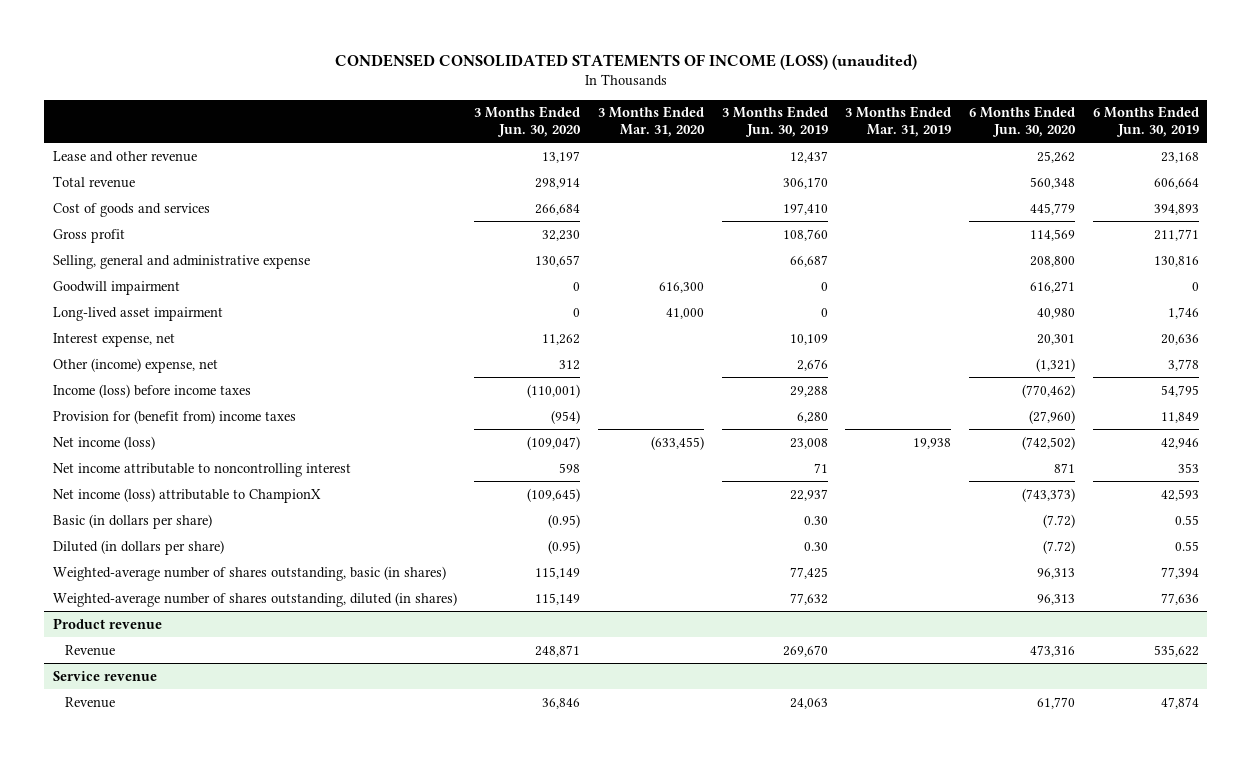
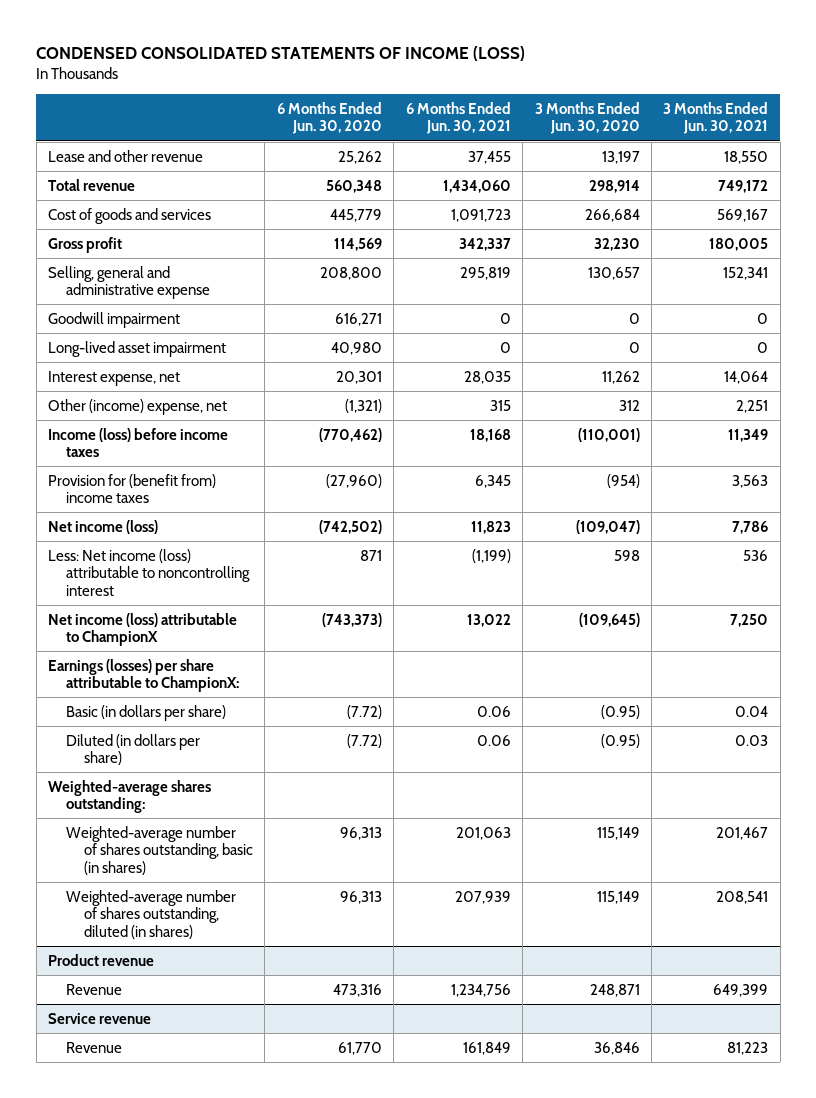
[334,53,917,70] CONDENSED CONSOLIDATED STATEMENTS OF INCOME (LOSS) (unaudited) -> [36,46,526,62] CONDENSED CONSOLIDATED STATEMENTS OF INCOME (LOSS)
[597,106,705,138] 3 Months Ended Mar. 31, 2020 -> none
[721,106,828,138] 3 Months Ended Jun. 30, 2019 -> none
[845,106,952,138] 3 Months Ended Mar. 31, 2019 -> none
[1092,106,1199,138] 6 Months Ended Jun. 30, 2019 -> none
none -> [405,101,511,135] 6 Months Ended Jun. 30, 2021
none -> [663,101,769,135] 3 Months Ended Jun. 30, 2021
[52,462,351,477] Net income attributable to noncontrolling interest -> [47,548,250,596] Less: Net income (loss) attributable to noncontrolling interest
none -> [47,658,239,693] Earnings (losses) per share attributable to ChampionX:
none -> [47,779,211,814] Weighted-average shares outstanding:

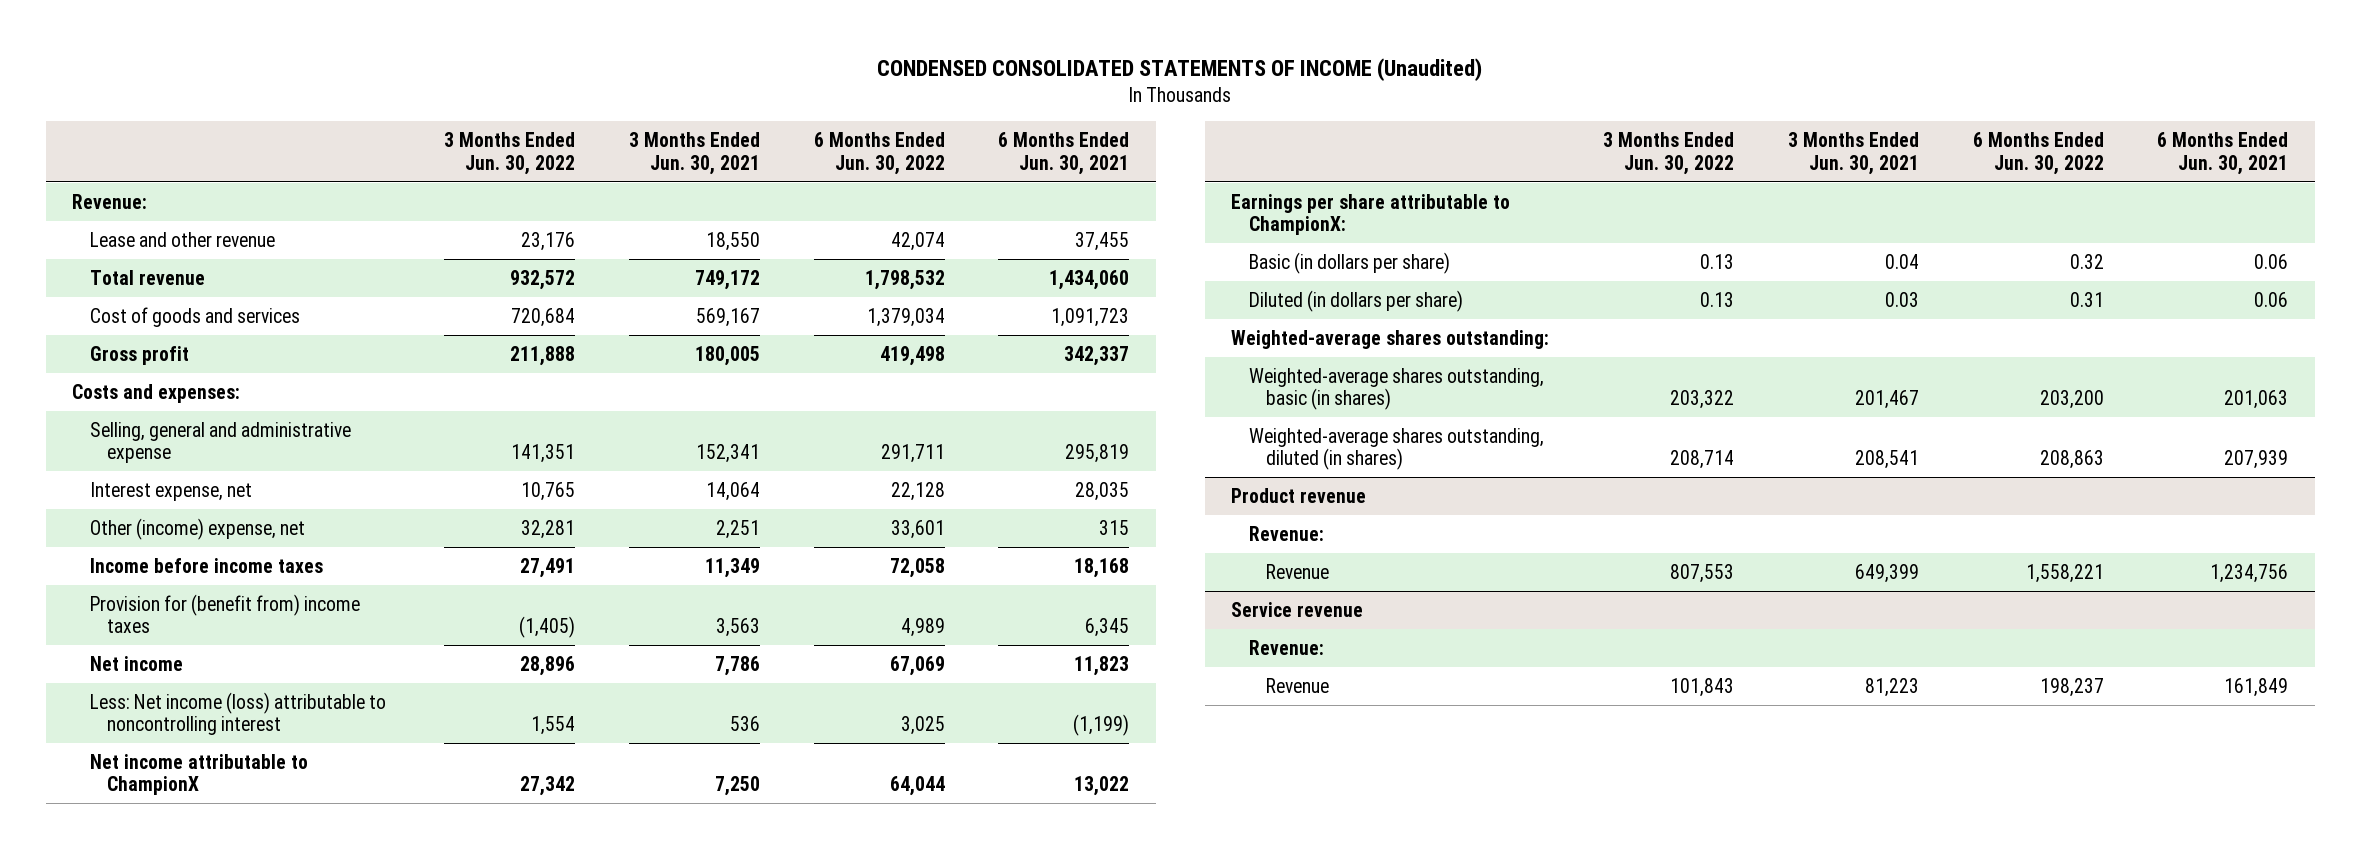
[36,46,526,62] CONDENSED CONSOLIDATED STATEMENTS OF INCOME (LOSS) -> [877,57,1483,81] CONDENSED CONSOLIDATED STATEMENTS OF INCOME (Unaudited)
[276,101,382,135] 6 Months Ended Jun. 30, 2020 -> none
[534,101,640,135] 3 Months Ended Jun. 30, 2020 -> none
none -> [444,132,576,175] 3 Months Ended Jun. 30, 2022
none -> [813,132,945,175] 6 Months Ended Jun. 30, 2022
none -> [72,193,148,209] Revenue:
none -> [72,383,241,403] Costs and expenses:
[47,311,180,328] Goodwill impairment -> none
[47,340,226,357] Long-lived asset impairment -> none
[47,427,228,458] Income (loss) before income taxes -> [89,557,323,573] Income before income taxes
[47,519,158,534] Net income (loss) -> [89,655,183,671] Net income
[47,612,237,647] Net income (loss) attributable to ChampionX -> [89,753,308,796] Net income attributable to ChampionX
[47,658,239,693] Earnings (losses) per share attributable to ChampionX: -> [1231,193,1511,236] Earnings per share attributable to ChampionX:
[65,825,253,875] Weighted-average number of shares outstanding, basic (in shares) -> [1248,367,1544,411] Weighted-average shares outstanding, basic (in shares)
[65,889,236,939] Weighted-average number of shares outstanding, diluted (in shares) -> [1248,427,1544,471] Weighted-average shares outstanding, diluted (in shares)
none -> [1248,525,1324,541] Revenue:
none -> [1248,639,1324,655] Revenue:

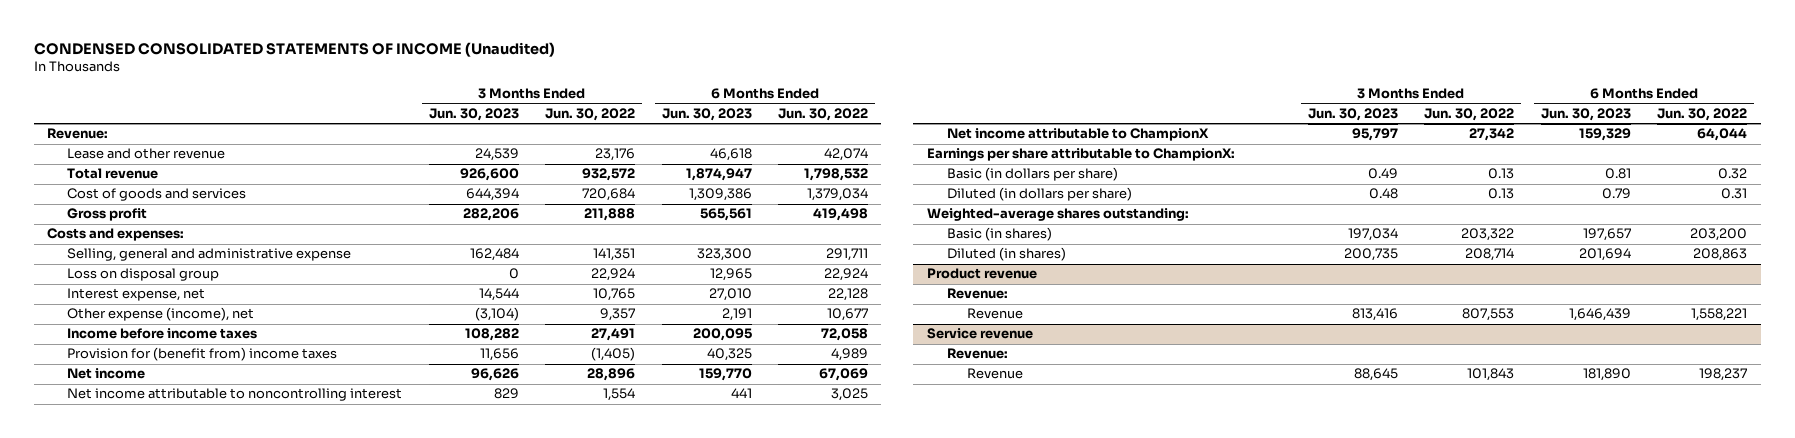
[628,132,760,175] 3 Months Ended Jun. 30, 2021 -> none
[998,132,1130,175] 6 Months Ended Jun. 30, 2021 -> none
none -> [428,108,519,122] Jun. 30, 2023
none -> [661,108,752,122] Jun. 30, 2023
none -> [67,268,220,282] Loss on disposal group
[89,517,305,540] Other (income) expense, net -> [67,307,255,322] Other expense (income), net
[521,519,576,539] 32,281 -> [600,308,636,322] 9,357
[890,519,945,539] 33,601 -> [827,308,869,322] 10,677
[89,691,386,736] Less: Net income (loss) attributable to noncontrolling interest -> [67,388,403,402] Net income attributable to noncontrolling interest
[1248,367,1544,411] Weighted-average shares outstanding, basic (in shares) -> [946,227,1052,242] Basic (in shares)
[1248,427,1544,471] Weighted-average shares outstanding, diluted (in shares) -> [946,247,1066,262] Diluted (in shares)

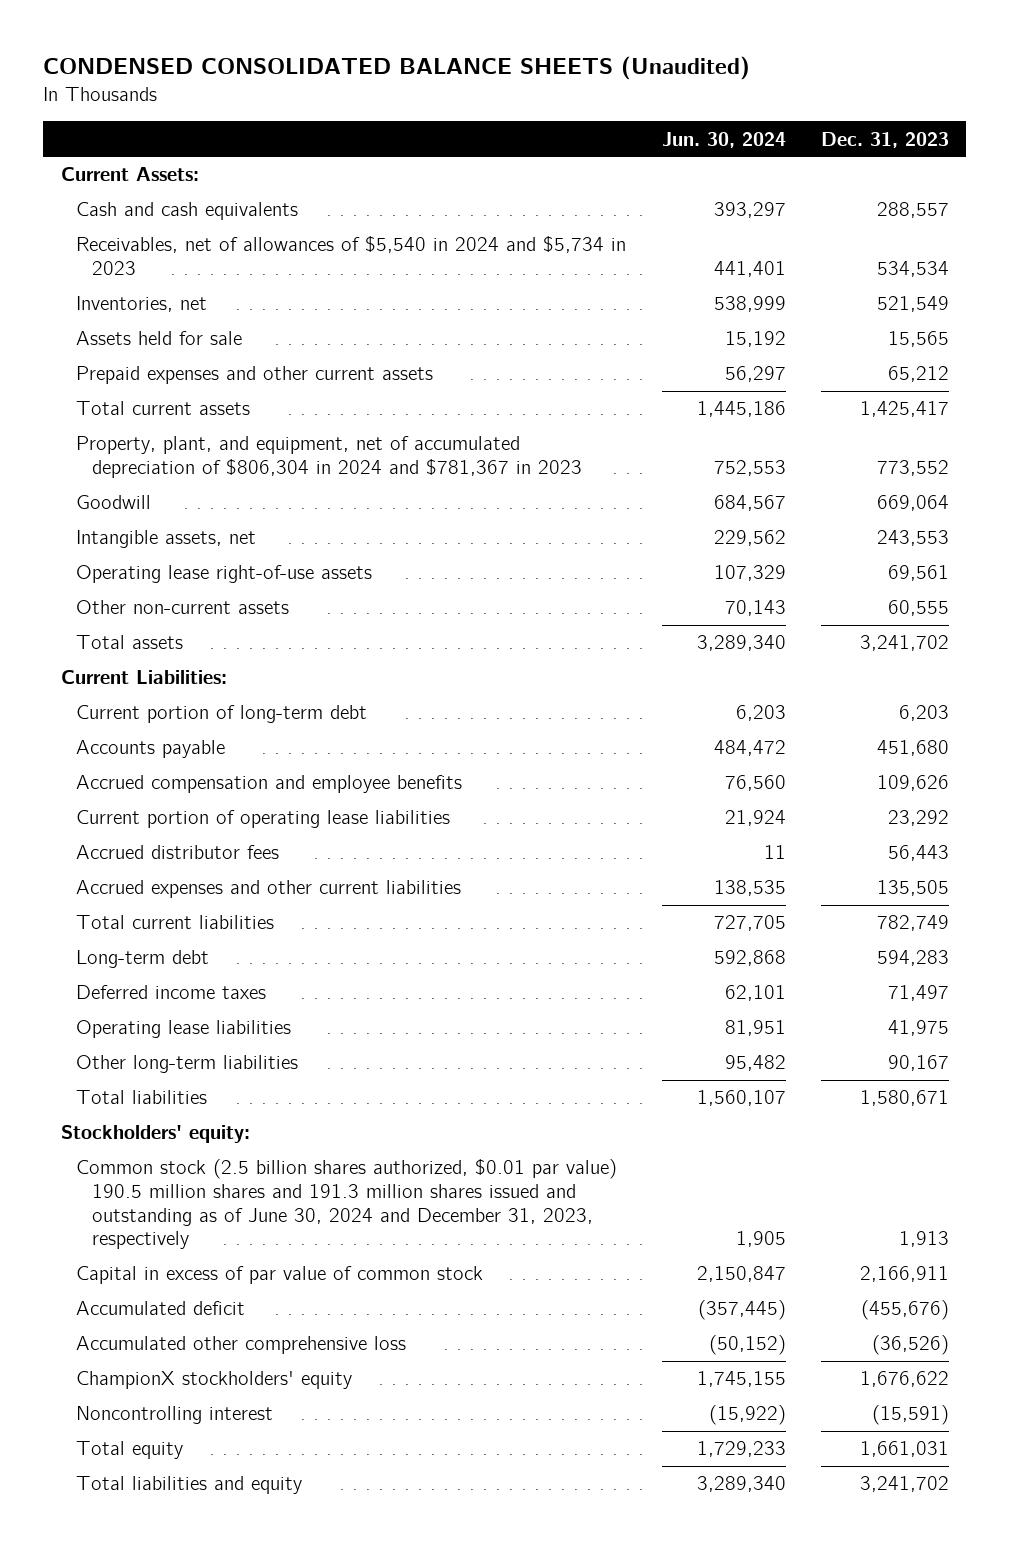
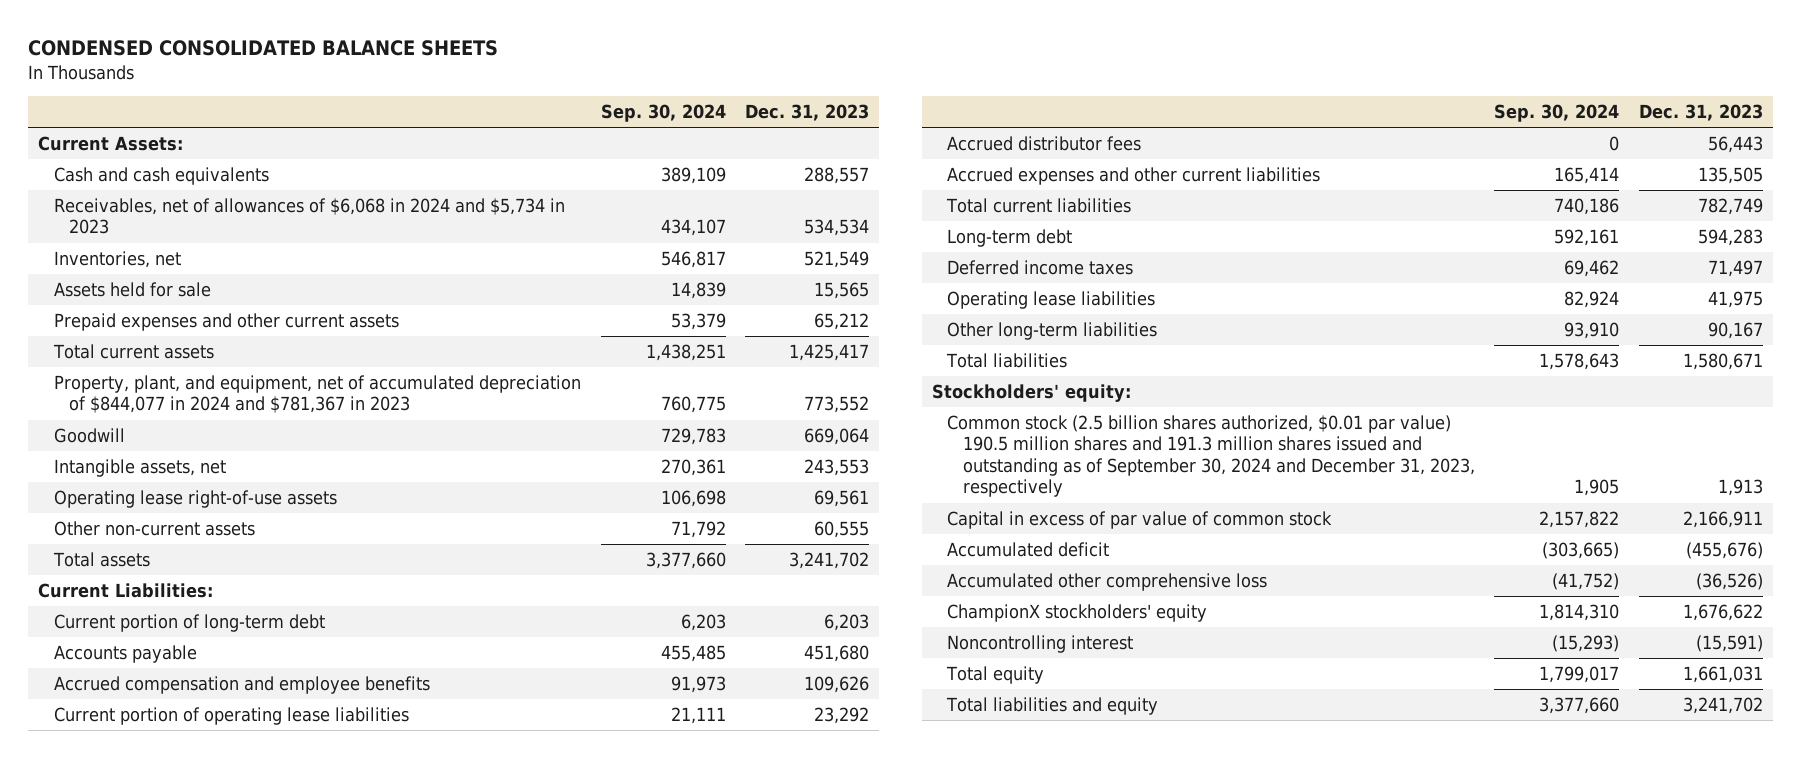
[42,56,750,81] CONDENSED CONSOLIDATED BALANCE SHEETS (Unaudited) -> [28,40,499,57] CONDENSED CONSOLIDATED BALANCE SHEETS
[661,131,786,148] Jun. 30, 2024 -> none
none -> [600,103,726,122] Sep. 30, 2024
[76,236,627,275] Receivables, net of allowances of $5,540 in 2024 and $5,734 in 2023 -> [53,197,565,235] Receivables, net of allowances of $6,068 in 2024 and $5,734 in 2023
[76,436,583,478] Property, plant, and equipment, net of accumulated depreciation of $806,304 in 2024 and $781,367 in 2023 -> [53,374,581,414] Property, plant, and equipment, net of accumulated depreciation of $844,077 in 2024 and $781,367 in 2023
[76,1159,618,1250] Common stock (2.5 billion shares authorized, $0.01 par value) 190.5 million shares and 191.3 million shares issued and outstanding as of June 30, 2024 and December 31, 2023, respectively -> [947,414,1475,498] Common stock (2.5 billion shares authorized, $0.01 par value) 190.5 million shares and 191.3 million shares issued and outstanding as of September 30, 2024 and December 31, 2023, respectively

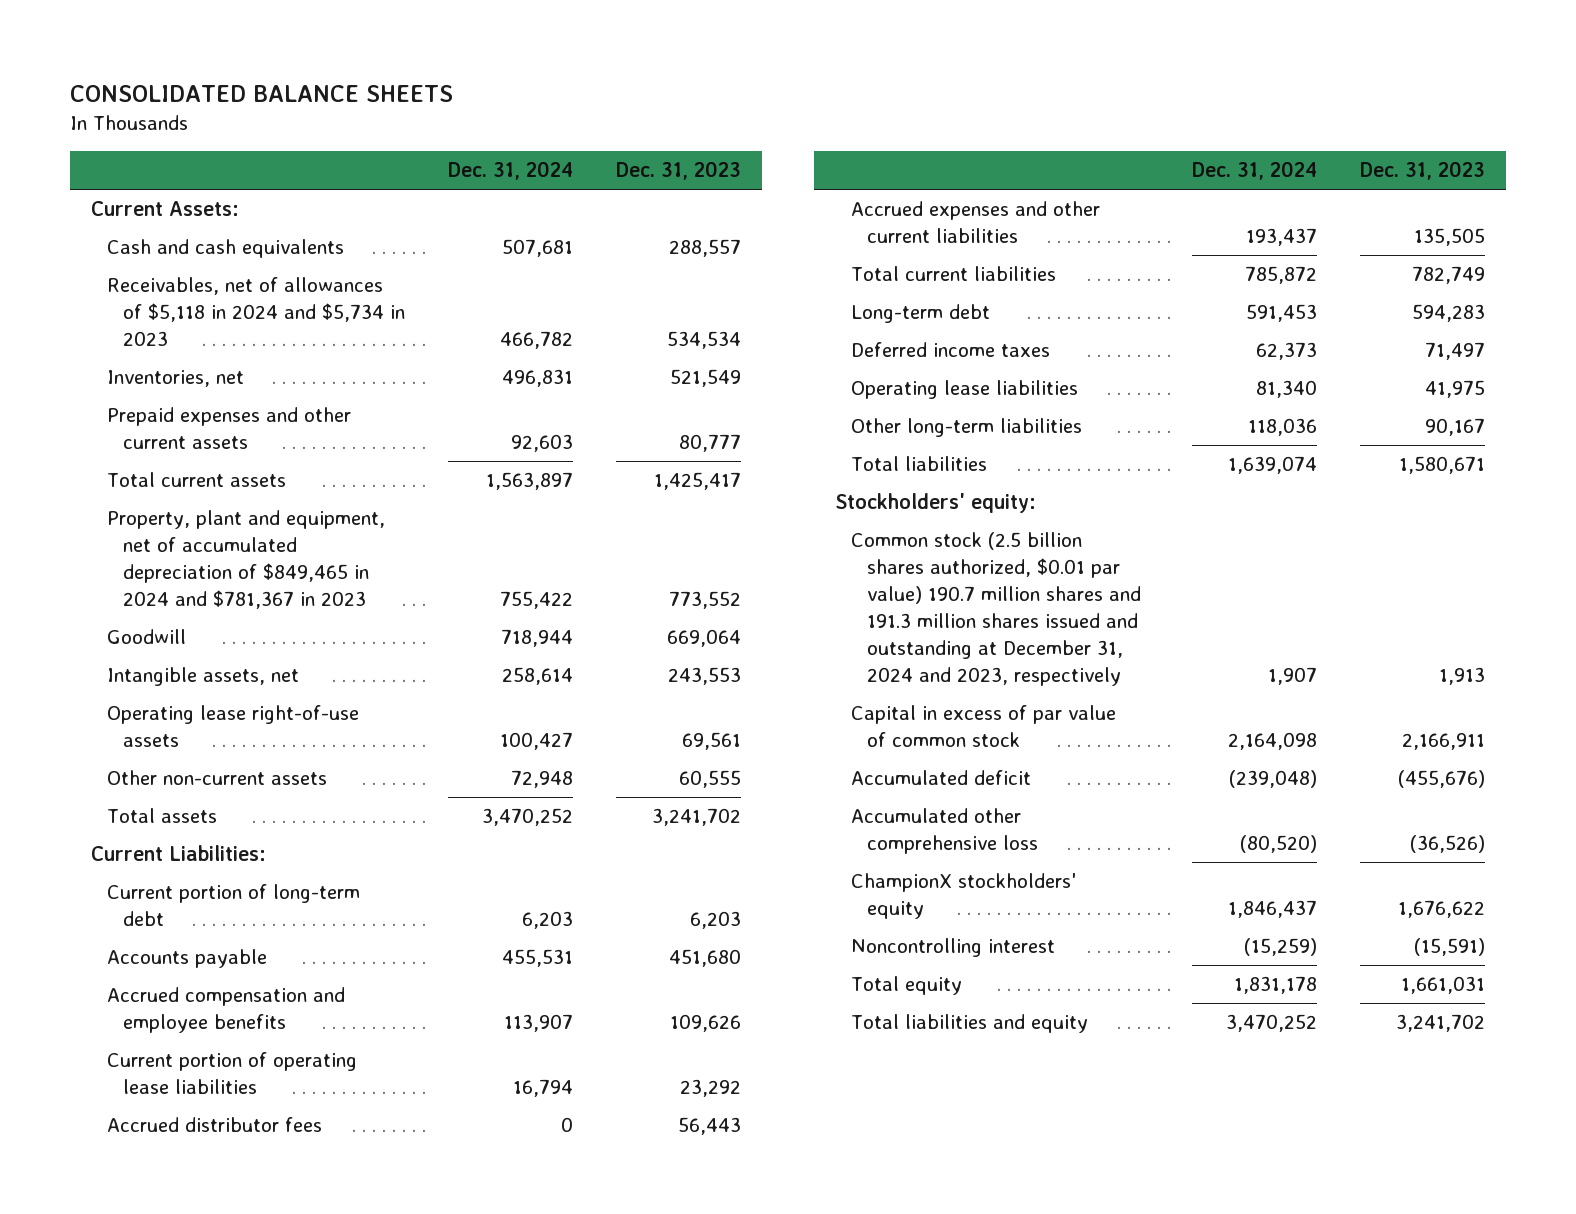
[28,40,499,57] CONDENSED CONSOLIDATED BALANCE SHEETS -> [69,85,453,103] CONSOLIDATED BALANCE SHEETS
[600,103,726,122] Sep. 30, 2024 -> none
none -> [447,161,573,181] Dec. 31, 2024
[53,197,565,235] Receivables, net of allowances of $6,068 in 2024 and $5,734 in 2023 -> [107,277,406,347] Receivables, net of allowances of $5,118 in 2024 and $5,734 in 2023
[53,281,211,297] Assets held for sale -> none
[814,312,870,330] 65,212 -> [678,434,741,453] 80,777
[53,374,581,414] Property, plant, and equipment, net of accumulated depreciation of $844,077 in 2024 and $781,367 in 2023 -> [107,510,386,609] Property, plant and equipment, net of accumulated depreciation of $849,465 in 2024 and $781,367 in 2023
[947,414,1475,498] Common stock (2.5 billion shares authorized, $0.01 par value) 190.5 million shares and 191.3 million shares issued and outstanding as of September 30, 2024 and December 31, 2023, respectively -> [851,532,1142,686] Common stock (2.5 billion shares authorized, $0.01 par value) 190.7 million shares and 191.3 million shares issued and outstanding at December 31, 2024 and 2023, respectively

